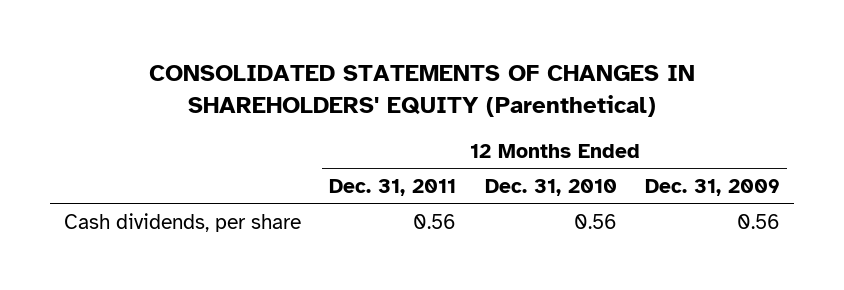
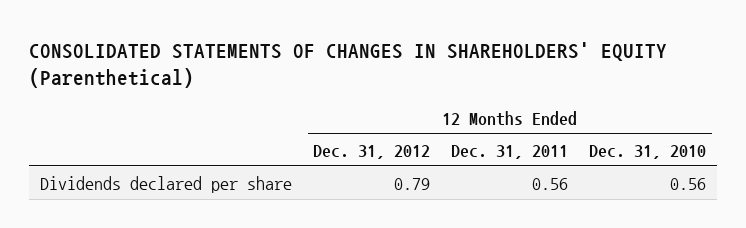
[645,178,781,196] Dec. 31, 2009 -> none
none -> [312,144,430,159] Dec. 31, 2012
[63,213,301,233] Cash dividends, per share -> [39,175,292,193] Dividends declared per share

